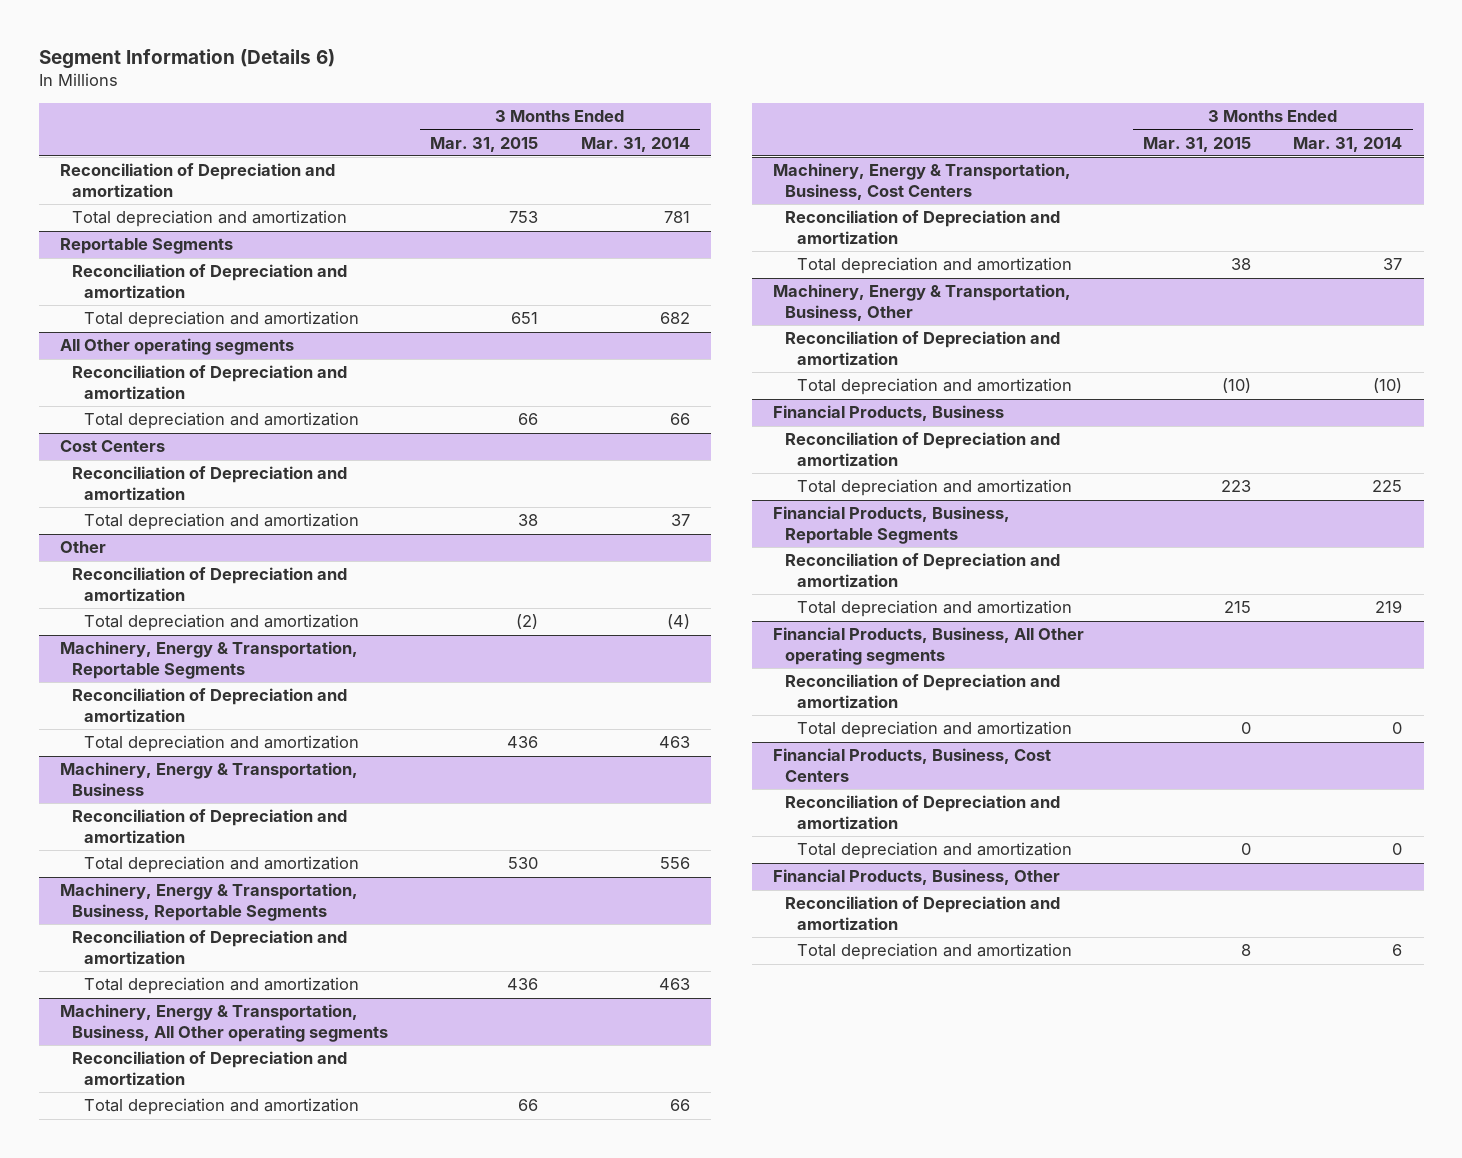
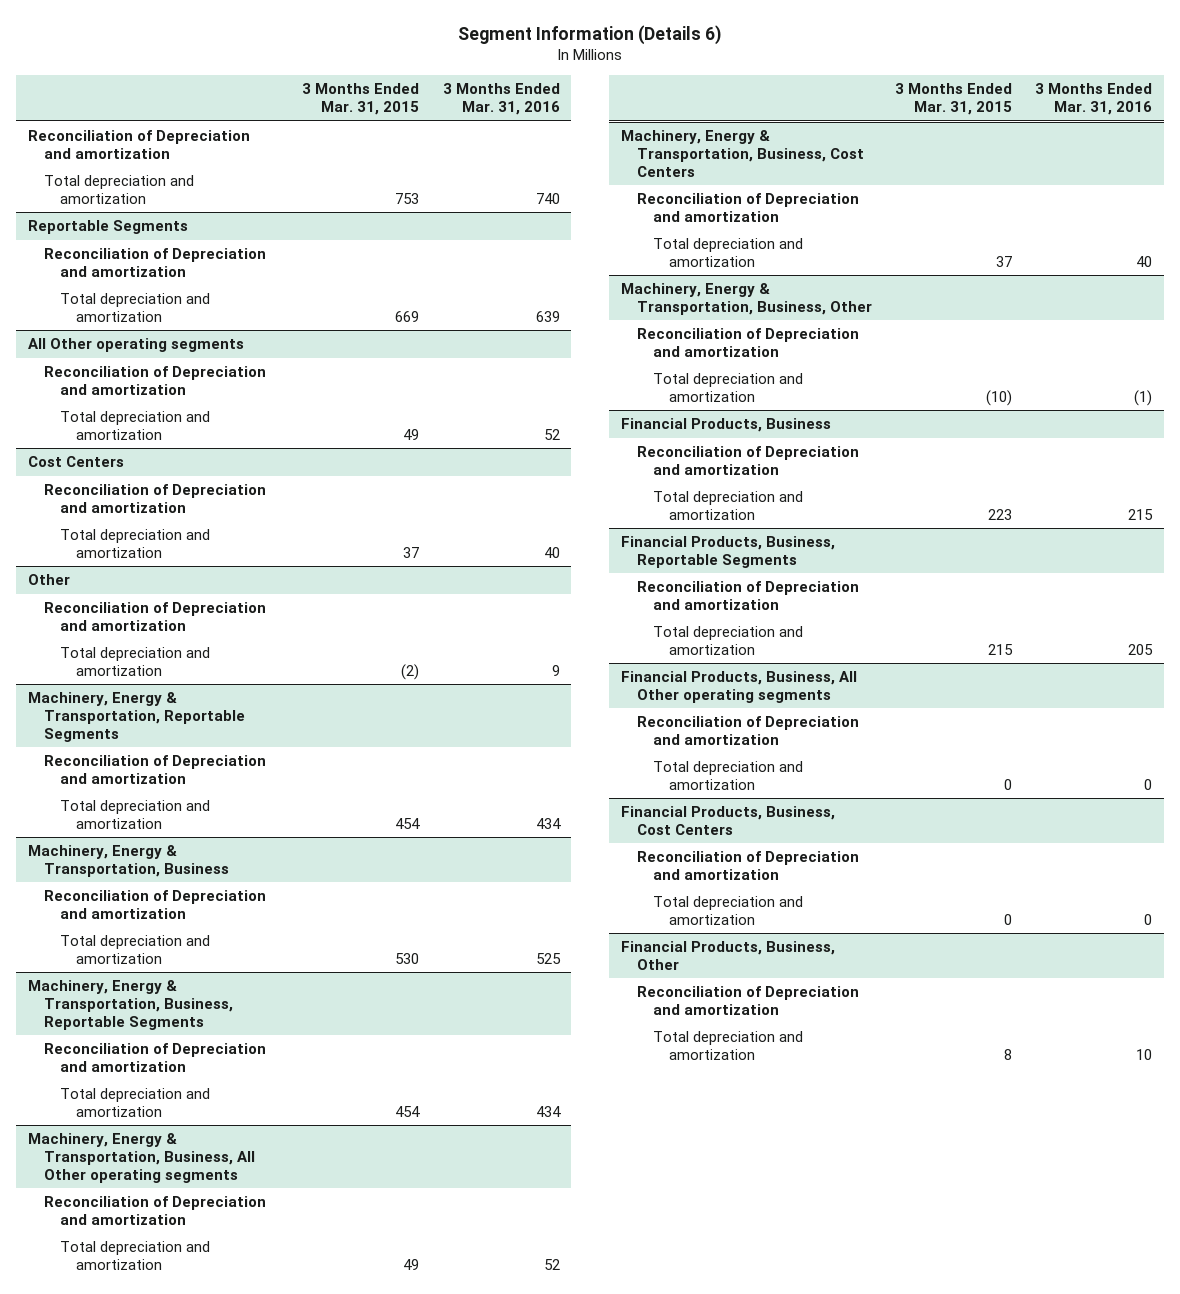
[580,136,690,152] Mar. 31, 2014 -> none
none -> [442,83,560,116] 3 Months Ended Mar. 31, 2016
[511,312,539,325] 651 -> [395,310,420,322] 669
[518,413,539,426] 66 -> [403,428,420,440] 49
[518,514,539,527] 38 -> [403,546,420,558] 37
[507,736,539,749] 436 -> [395,817,421,829] 454
[507,978,539,991] 436 -> [395,1105,421,1117] 454
[518,1099,539,1112] 66 -> [403,1258,420,1270] 49
[1231,258,1252,271] 38 -> [995,255,1012,267] 37

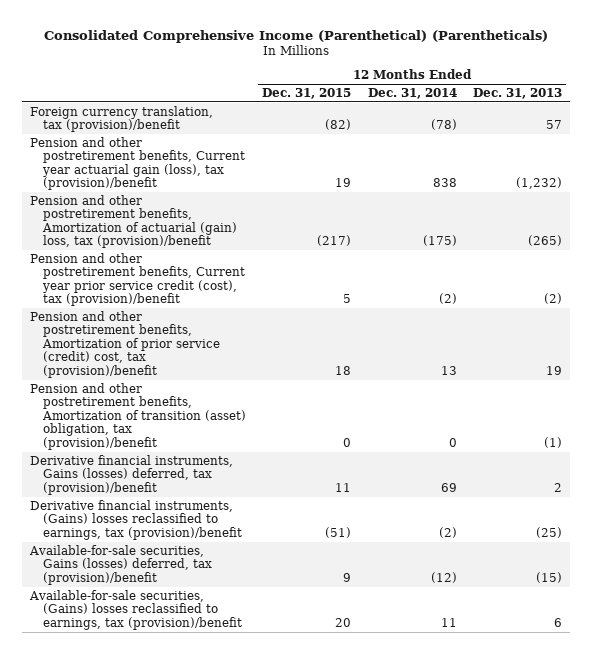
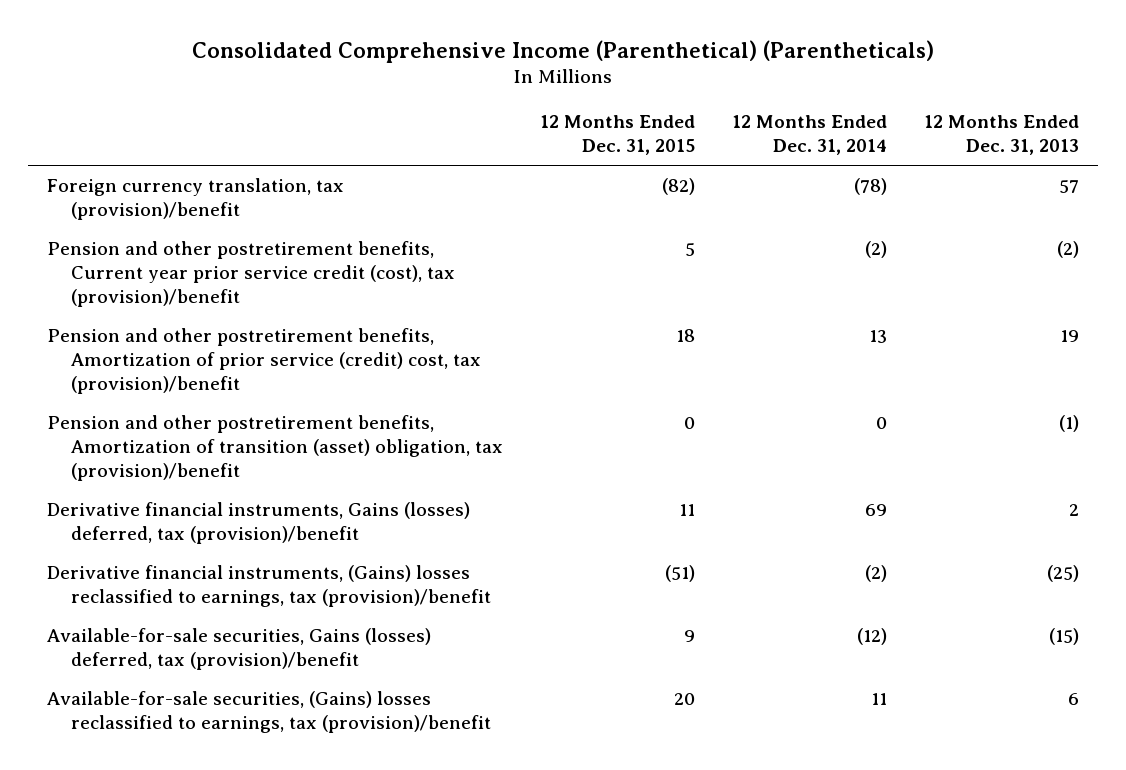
[30,136,245,191] Pension and other postretirement benefits, Current year actuarial gain (loss), tax (provision)/benefit -> none
[30,194,237,249] Pension and other postretirement benefits, Amortization of actuarial (gain) loss, tax (provision)/benefit -> none

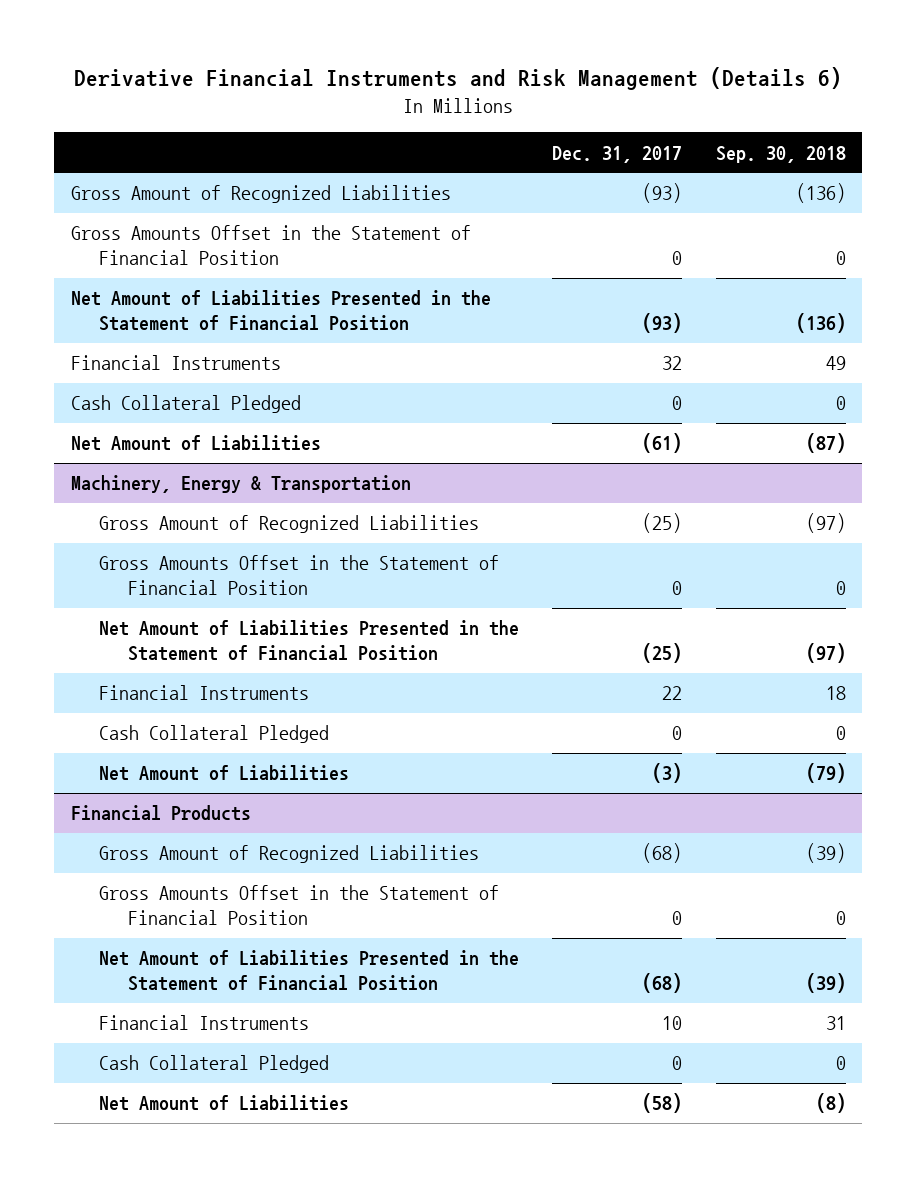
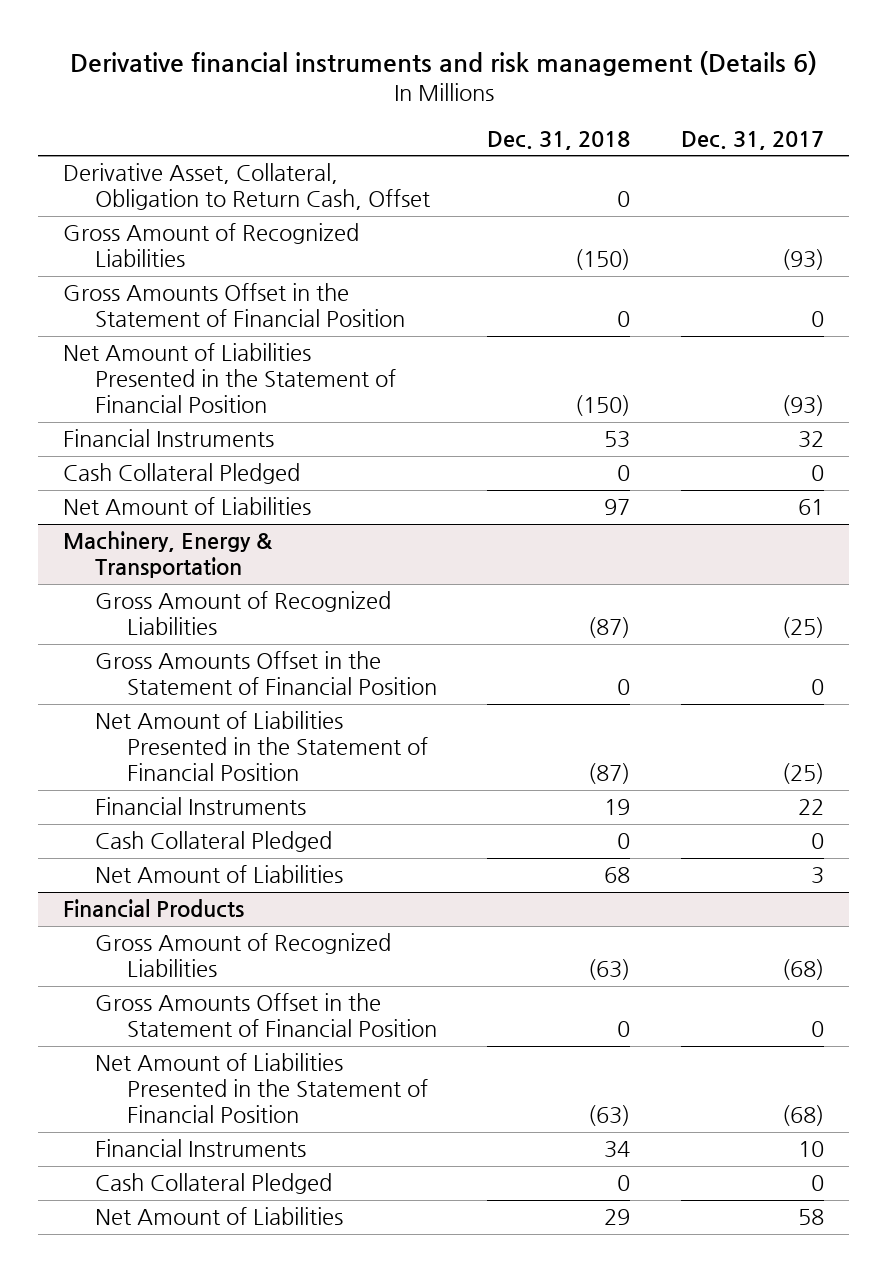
[74,67,843,91] Derivative Financial Instruments and Risk Management (Details 6) -> [69,51,817,77] Derivative financial instruments and risk management (Details 6)
[715,145,846,163] Sep. 30, 2018 -> none
none -> [487,130,631,150] Dec. 31, 2018
none -> [63,163,431,211] Derivative Asset, Collateral, Obligation to Return Cash, Offset
[642,433,683,454] (61) -> [797,499,824,516] 61
[652,763,683,784] (3) -> [810,867,824,885] 3
[642,1093,683,1114] (58) -> [797,1209,824,1226] 58

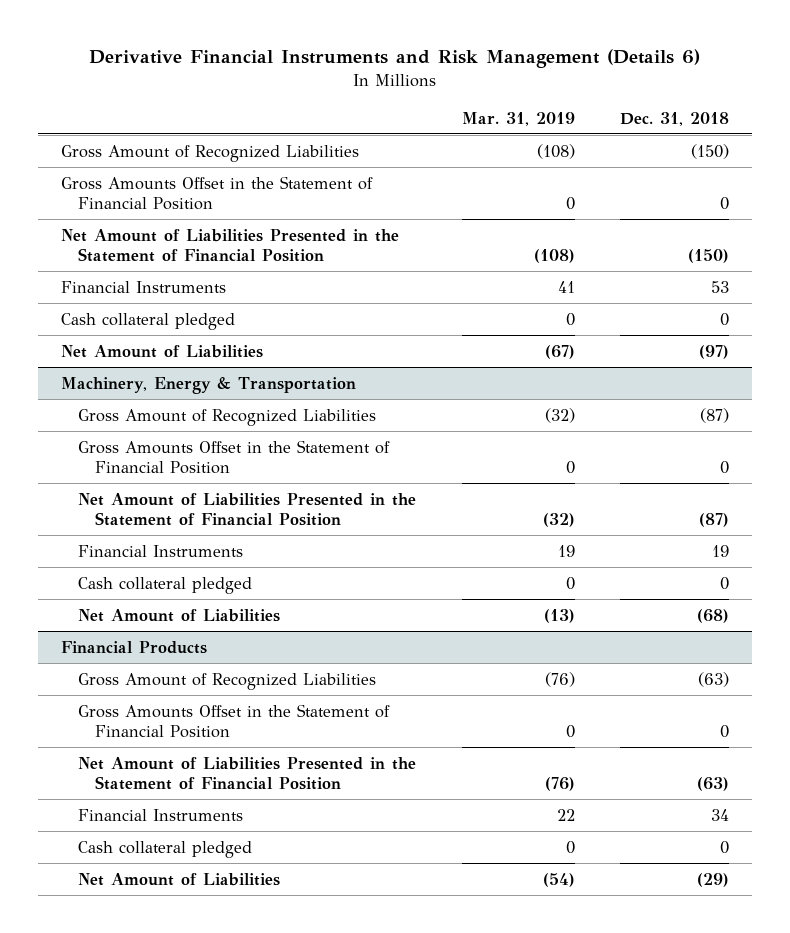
[69,51,817,77] Derivative financial instruments and risk management (Details 6) -> [88,49,700,69] Derivative Financial Instruments and Risk Management (Details 6)
[680,130,824,150] Dec. 31, 2017 -> none
none -> [461,111,575,126] Mar. 31, 2019
[63,163,431,211] Derivative Asset, Collateral, Obligation to Return Cash, Offset -> none
[63,463,301,485] Cash Collateral Pledged -> [60,312,235,330] Cash collateral pledged
[604,499,631,516] 97 -> [699,344,730,359] (97)
[95,831,333,853] Cash Collateral Pledged -> [77,576,252,594] Cash collateral pledged
[604,867,631,884] 68 -> [697,608,730,623] (68)
[95,1173,333,1195] Cash Collateral Pledged -> [77,840,252,858] Cash collateral pledged
[604,1209,631,1226] 29 -> [697,872,730,887] (29)

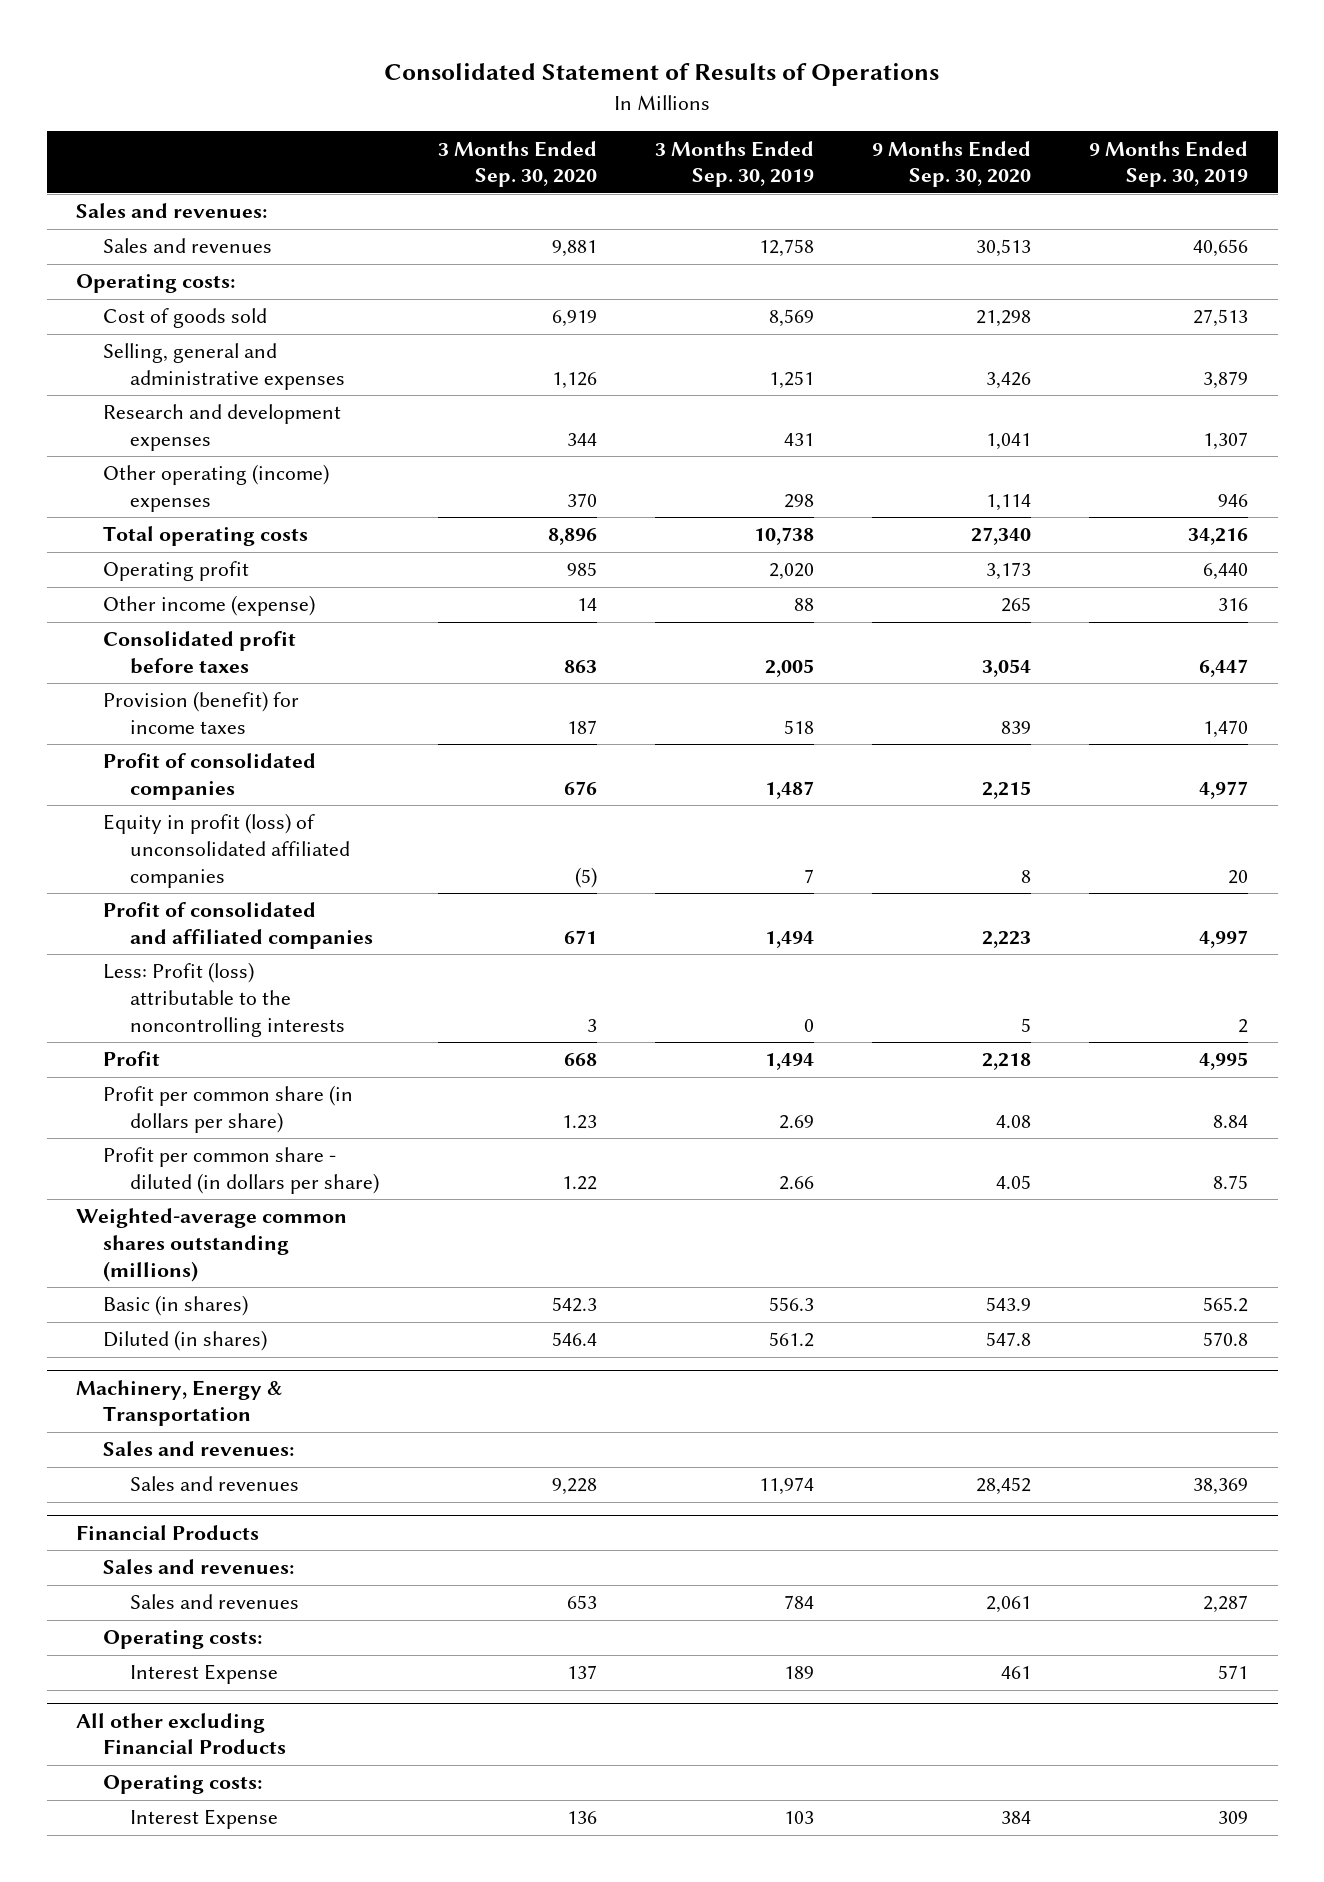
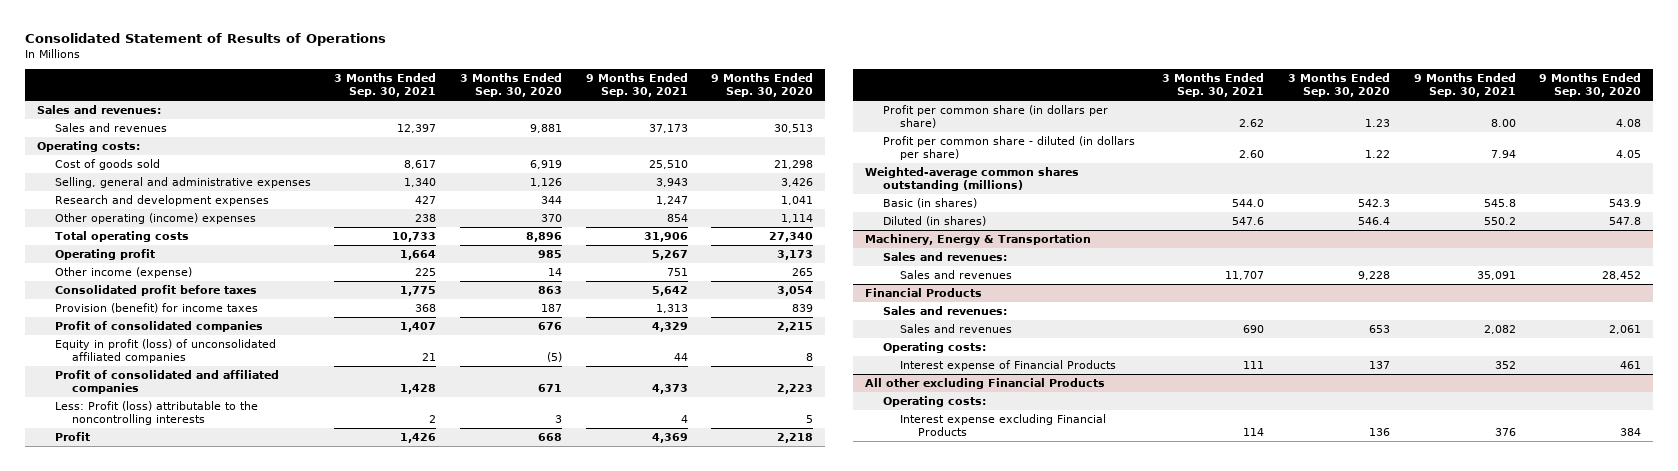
[654,140,814,188] 3 Months Ended Sep. 30, 2019 -> none
[1089,140,1249,188] 9 Months Ended Sep. 30, 2019 -> none
none -> [334,72,437,98] 3 Months Ended Sep. 30, 2021
none -> [585,72,688,98] 9 Months Ended Sep. 30, 2021
[130,1664,279,1685] Interest Expense -> [900,360,1117,372] Interest expense of Financial Products
[130,1809,279,1830] Interest Expense -> [900,414,1107,437] Interest expense excluding Financial Products

